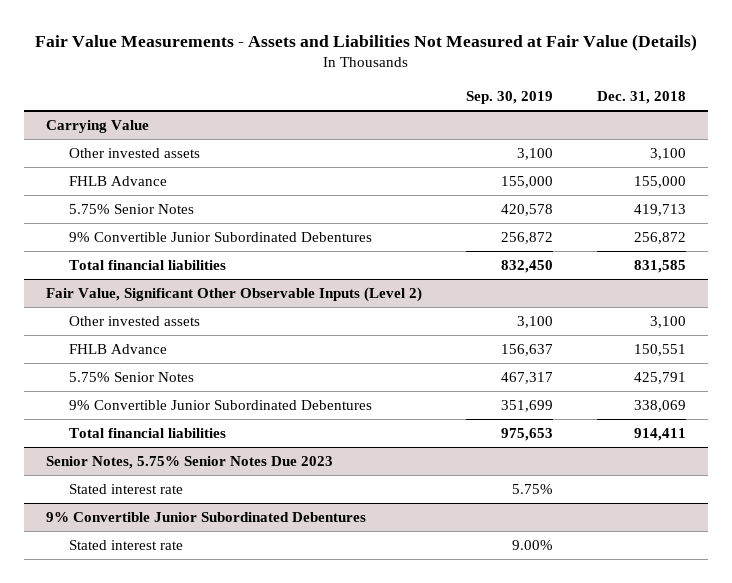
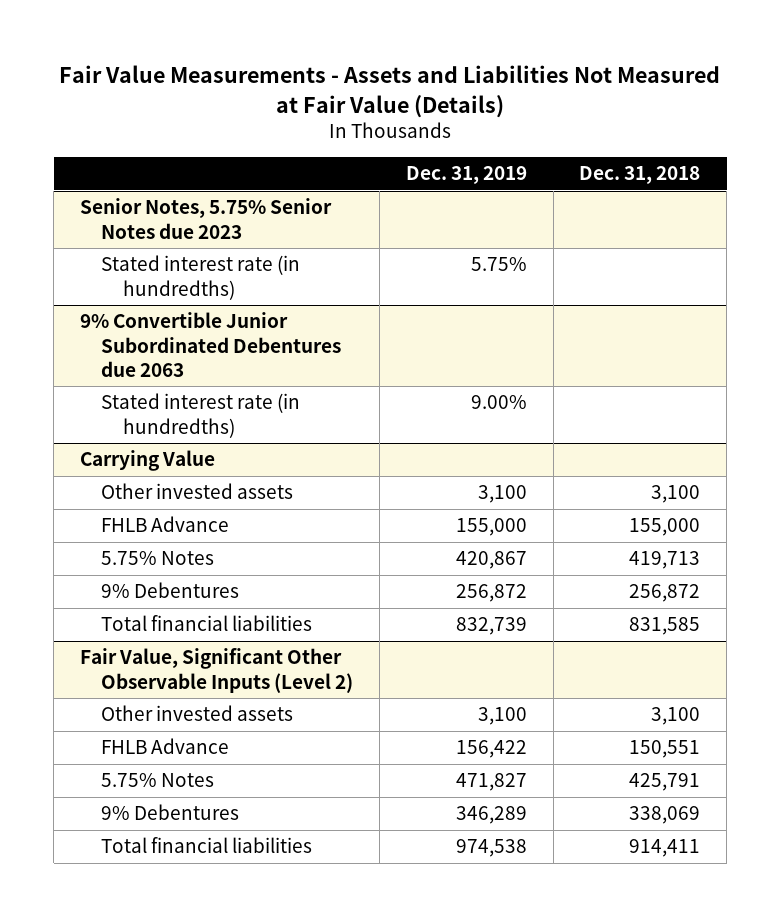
[465,91,553,105] Sep. 30, 2019 -> none
none -> [405,166,527,185] Dec. 31, 2019
none -> [80,198,333,239] Senior Notes, 5.75% Senior Notes due 2023
none -> [101,255,301,300] Stated interest rate (in hundredths)
none -> [80,312,342,377] 9% Convertible Junior Subordinated Debentures due 2063
none -> [101,393,301,438] Stated interest rate (in hundredths)
[68,203,194,214] 5.75% Senior Notes -> [101,551,215,566] 5.75% Notes
[68,231,372,242] 9% Convertible Junior Subordinated Debentures -> [101,582,240,599] 9% Debentures
[68,371,194,382] 5.75% Senior Notes -> [101,773,215,788] 5.75% Notes
[68,399,372,410] 9% Convertible Junior Subordinated Debentures -> [101,804,240,821] 9% Debentures
[45,455,333,469] Senior Notes, 5.75% Senior Notes Due 2023 -> none
[68,483,183,494] Stated interest rate -> none
[45,511,366,522] 9% Convertible Junior Subordinated Debentures -> none
[68,539,183,550] Stated interest rate -> none

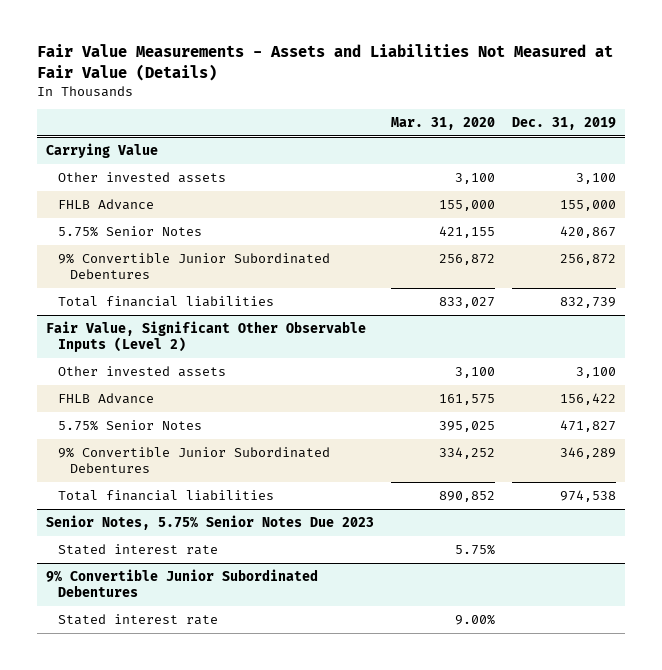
[579,166,701,185] Dec. 31, 2018 -> none
none -> [390,116,495,130] Mar. 31, 2020
[80,198,333,239] Senior Notes, 5.75% Senior Notes due 2023 -> none
[101,255,301,300] Stated interest rate (in hundredths) -> none
[80,312,342,377] 9% Convertible Junior Subordinated Debentures due 2063 -> none
[101,393,301,438] Stated interest rate (in hundredths) -> none
[101,551,215,566] 5.75% Notes -> [57,225,202,237] 5.75% Senior Notes
[101,582,240,599] 9% Debentures -> [57,252,330,280] 9% Convertible Junior Subordinated Debentures
[101,773,215,788] 5.75% Notes -> [57,419,202,431] 5.75% Senior Notes
[101,804,240,821] 9% Debentures -> [57,446,330,474] 9% Convertible Junior Subordinated Debentures
none -> [45,514,374,530] Senior Notes, 5.75% Senior Notes Due 2023
none -> [57,543,218,555] Stated interest rate
none -> [45,568,318,598] 9% Convertible Junior Subordinated Debentures
none -> [57,613,218,625] Stated interest rate

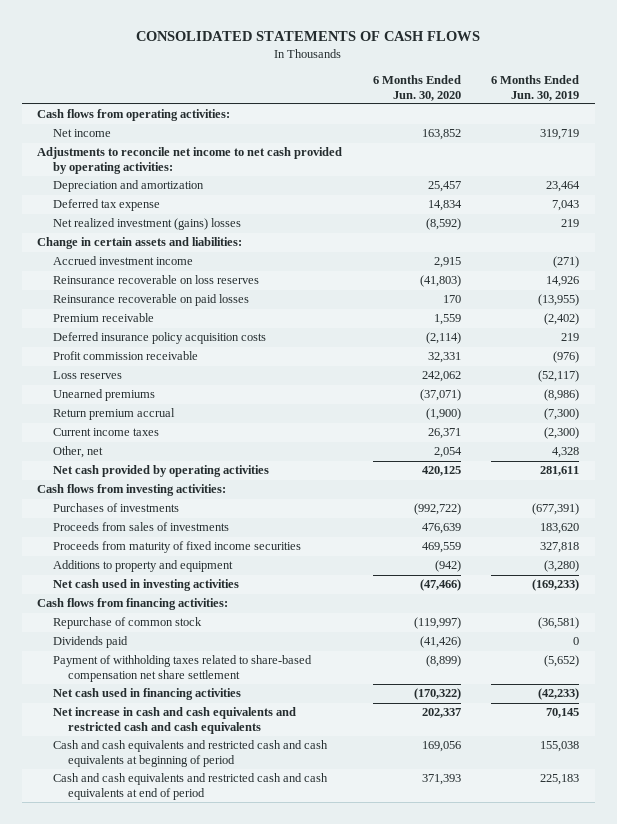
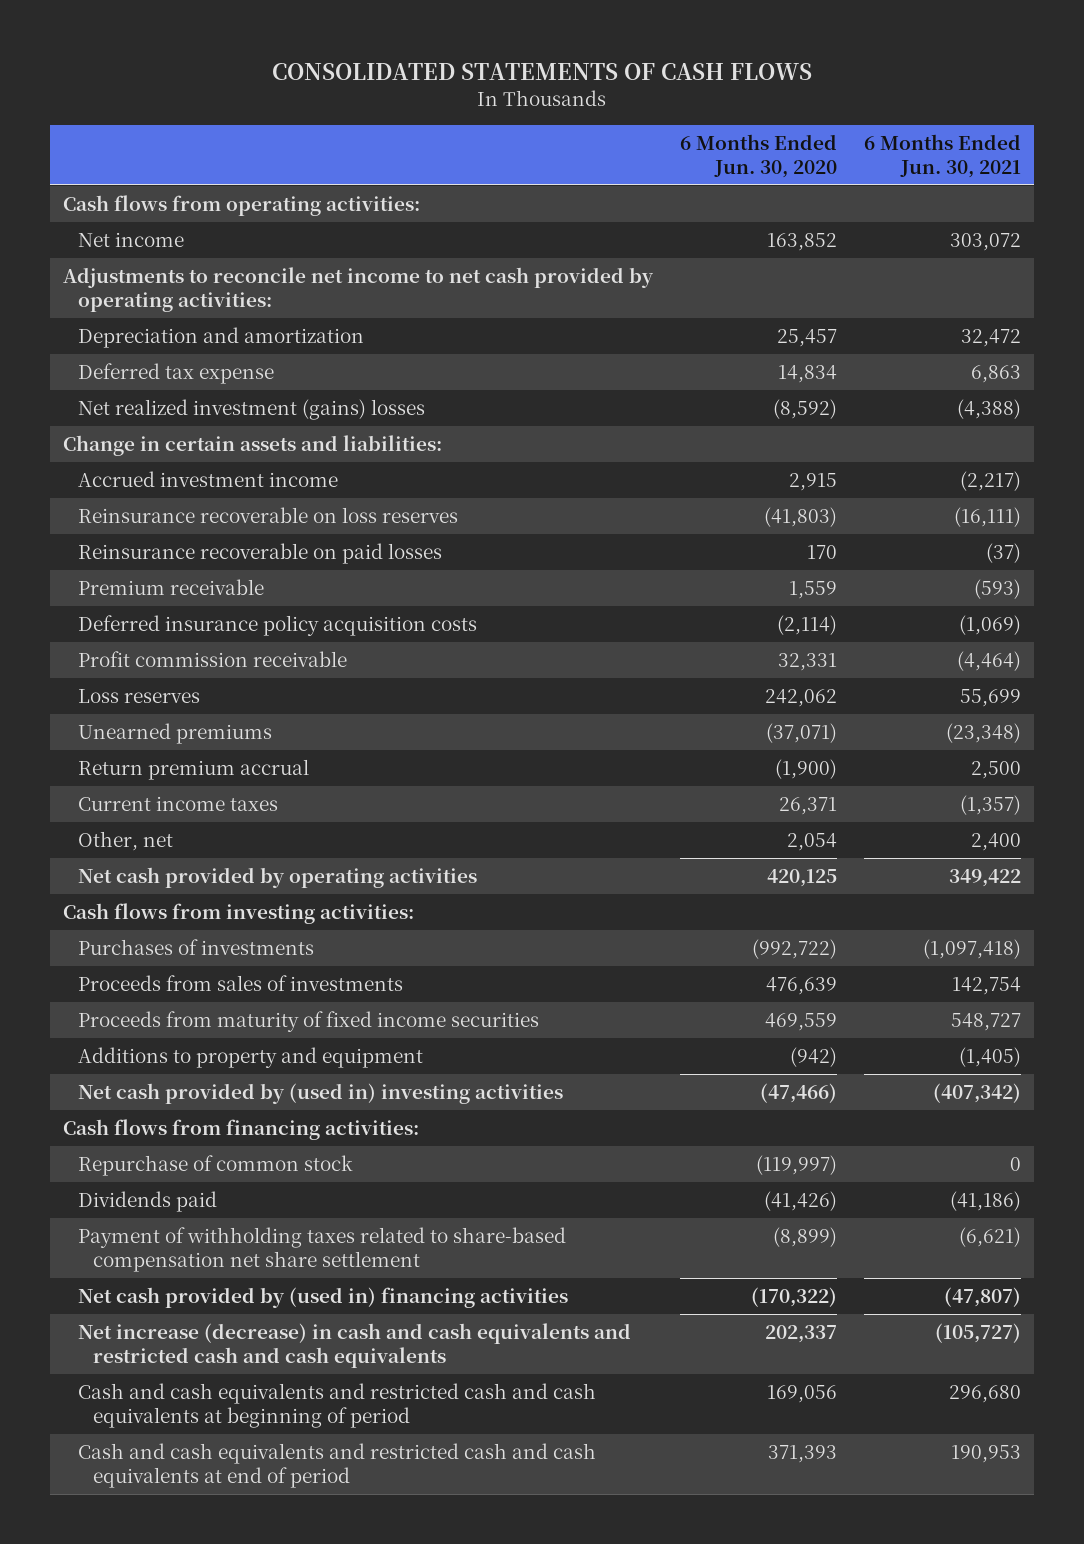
[491,75,580,101] 6 Months Ended Jun. 30, 2019 -> none
none -> [863,133,1021,178] 6 Months Ended Jun. 30, 2021
[52,579,239,592] Net cash used in investing activities -> [78,1082,564,1104] Net cash provided by (used in) investing activities
[52,688,241,701] Net cash used in financing activities -> [78,1286,569,1308] Net cash provided by (used in) financing activities
[52,707,296,734] Net increase in cash and cash equivalents and restricted cash and cash equivalents -> [78,1322,632,1369] Net increase (decrease) in cash and cash equivalents and restricted cash and cash equivalents

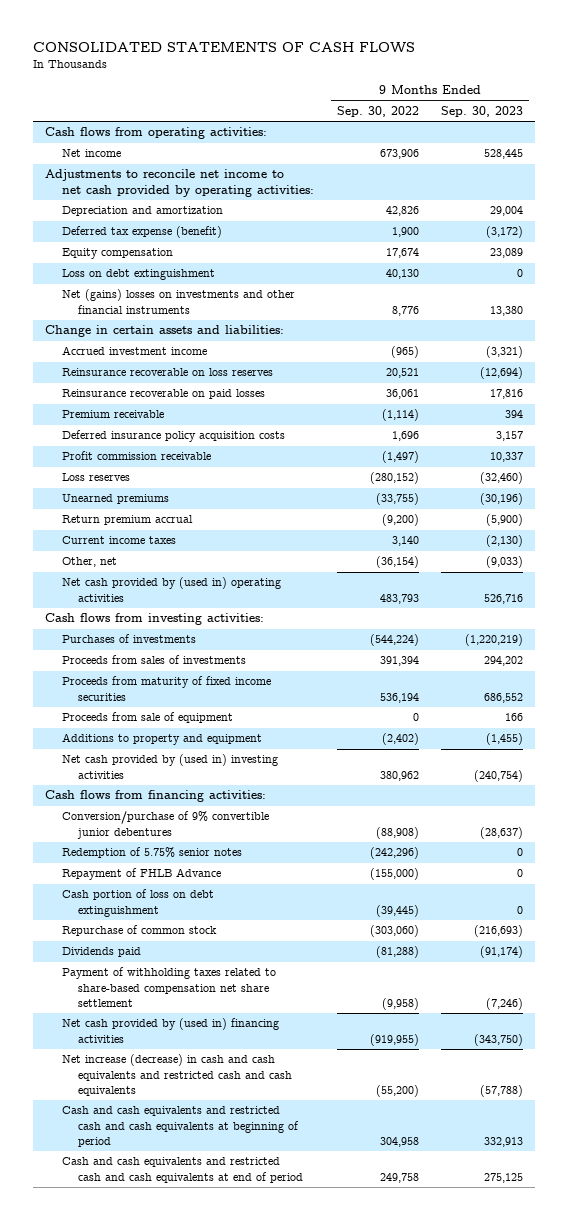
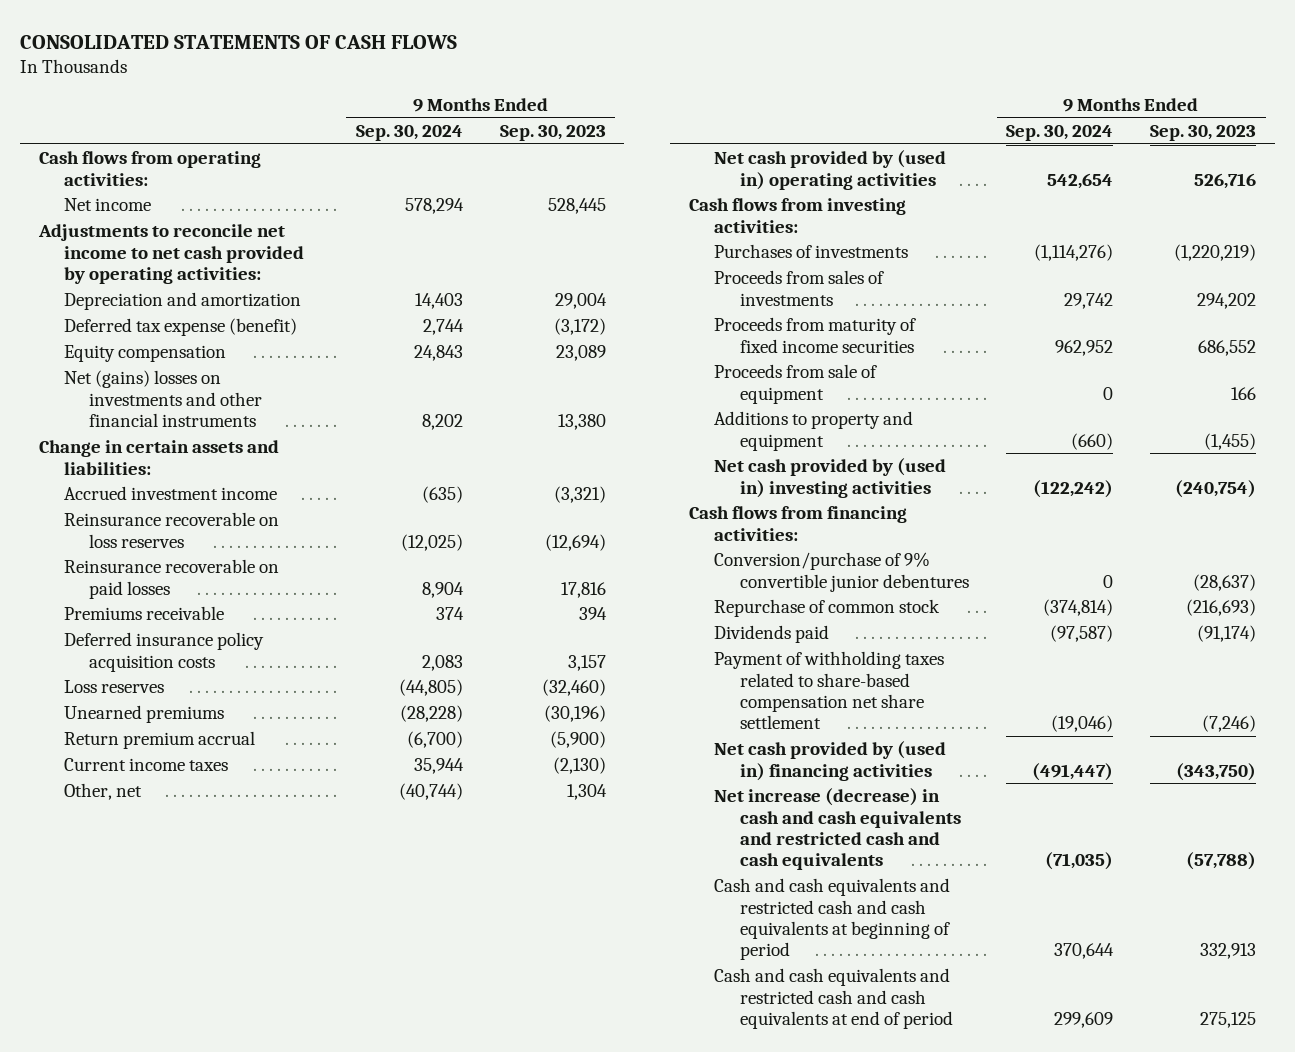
[336,106,419,118] Sep. 30, 2022 -> none
none -> [355,125,463,142] Sep. 30, 2024
[61,269,215,281] Loss on debt extinguishment -> none
[61,410,164,419] Premium receivable -> [63,606,224,621] Premiums receivable
[61,451,211,461] Profit commission receivable -> none
[486,556,524,569] (9,033) -> [566,784,607,801] 1,304
[61,847,242,859] Redemption of 5.75% senior notes -> none
[61,868,221,881] Repayment of FHLB Advance -> none
[61,889,214,917] Cash portion of loss on debt extinguishment -> none

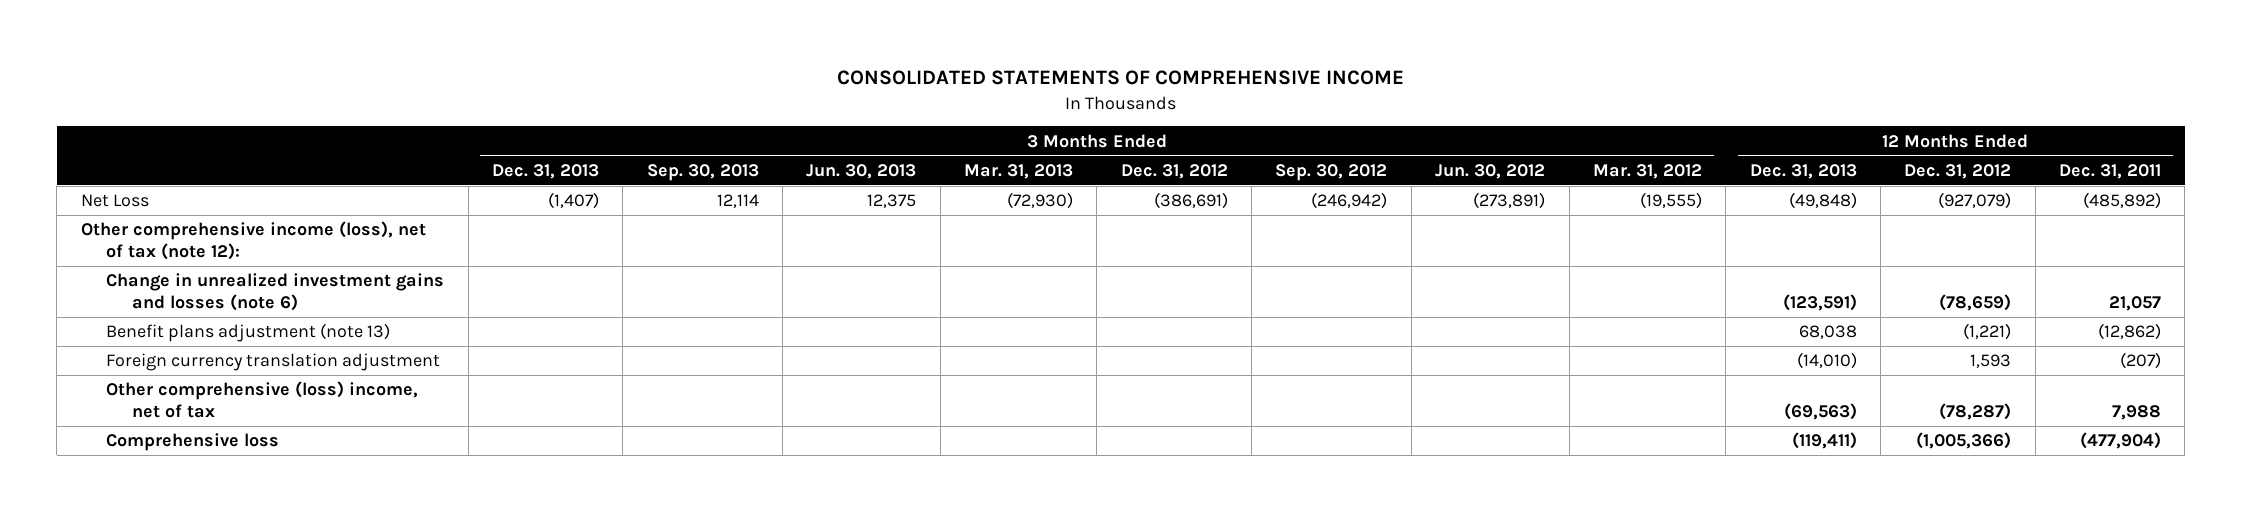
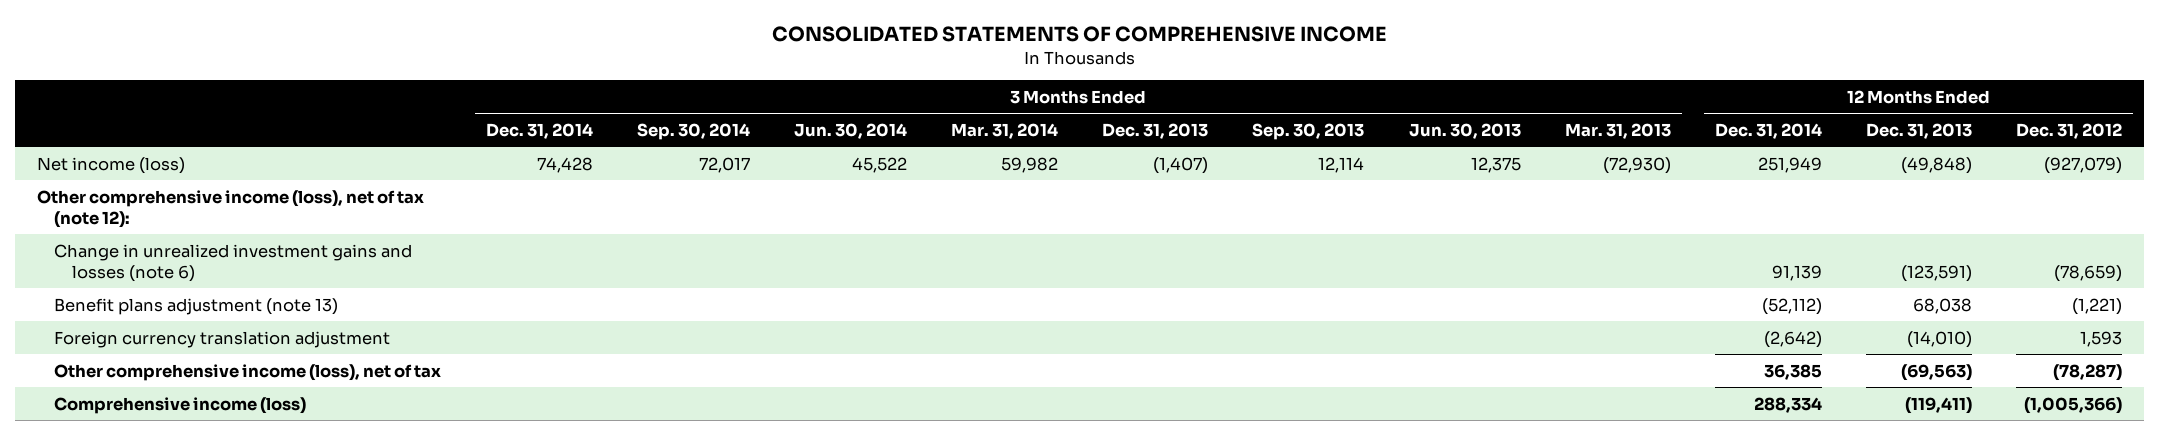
[1120,163,1228,179] Dec. 31, 2012 -> none
[1275,163,1388,181] Sep. 30, 2012 -> none
[1435,163,1546,179] Jun. 30, 2012 -> none
[1592,163,1702,179] Mar. 31, 2012 -> none
[2059,163,2162,179] Dec. 31, 2011 -> none
none -> [485,123,593,140] Dec. 31, 2014
none -> [636,123,750,141] Sep. 30, 2014
none -> [793,123,907,140] Jun. 30, 2014
none -> [951,123,1059,140] Mar. 31, 2014
none -> [1714,123,1822,140] Dec. 31, 2014
[80,194,149,208] Net Loss -> [37,156,186,174] Net income (loss)
[106,381,419,418] Other comprehensive (loss) income, net of tax -> [54,363,442,381] Other comprehensive income (loss), net of tax
[106,433,280,452] Comprehensive loss -> [54,396,307,414] Comprehensive income (loss)

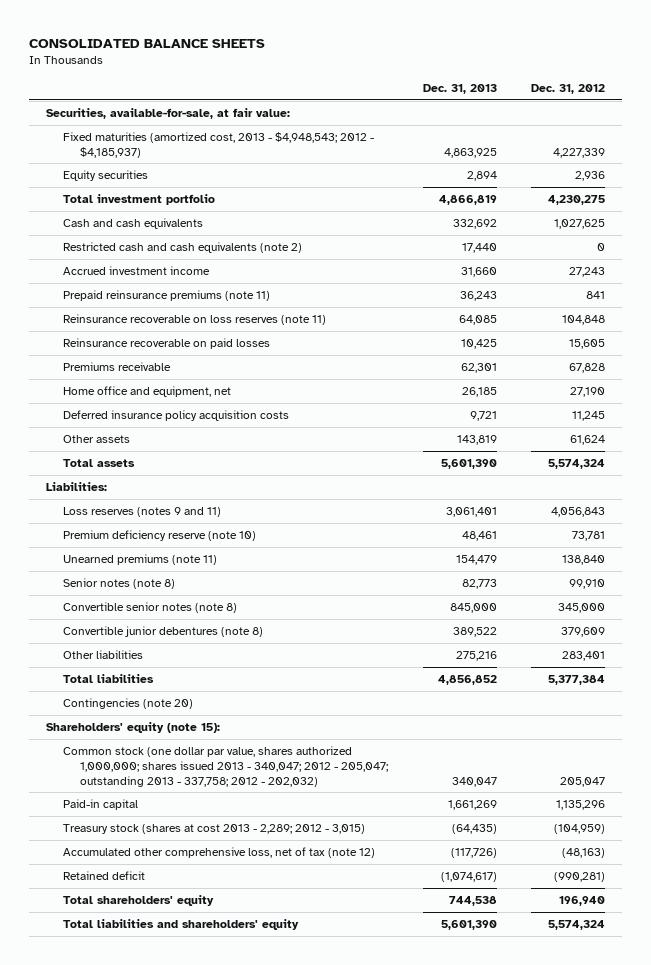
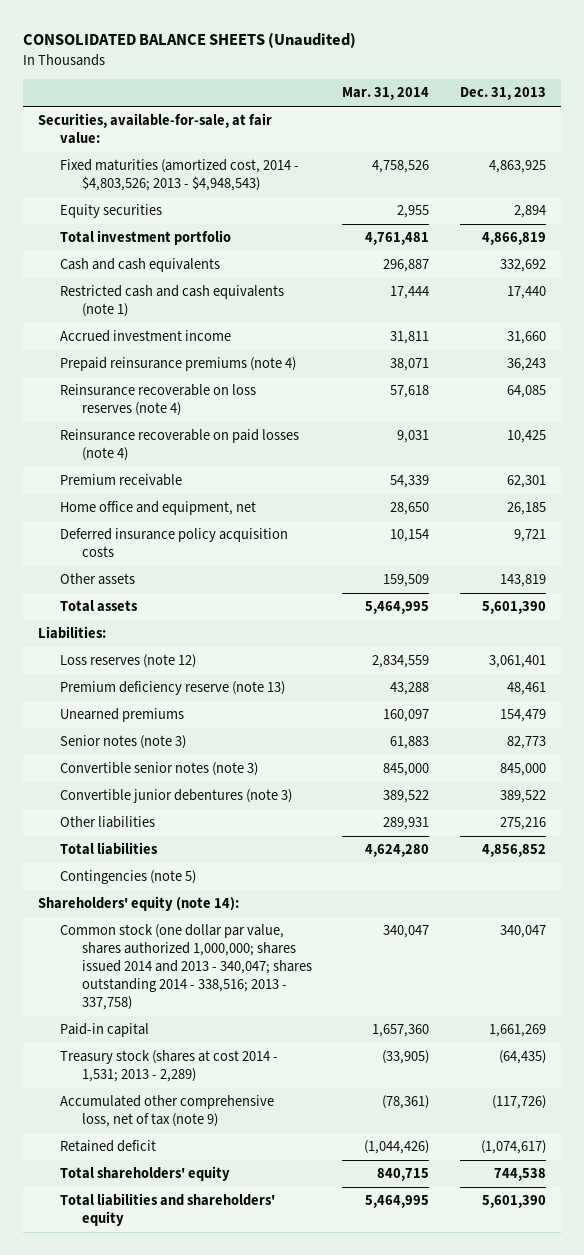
[28,38,265,48] CONSOLIDATED BALANCE SHEETS -> [23,32,357,49] CONSOLIDATED BALANCE SHEETS (Unaudited)
[530,83,605,94] Dec. 31, 2012 -> none
none -> [342,87,430,101] Mar. 31, 2014
[63,131,375,158] Fixed maturities (amortized cost, 2013 - $4,948,543; 2012 - $4,185,937) -> [60,159,300,192] Fixed maturities (amortized cost, 2014 - $4,803,526; 2013 - $4,948,543)
[63,241,303,253] Restricted cash and cash equivalents (note 2) -> [60,285,285,318] Restricted cash and cash equivalents (note 1)
[63,289,271,301] Prepaid reinsurance premiums (note 11) -> [60,357,297,372] Prepaid reinsurance premiums (note 4)
[63,313,327,325] Reinsurance recoverable on loss reserves (note 11) -> [60,384,257,417] Reinsurance recoverable on loss reserves (note 4)
[63,337,271,349] Reinsurance recoverable on paid losses -> [60,429,300,462] Reinsurance recoverable on paid losses (note 4)
[63,361,172,371] Premiums receivable -> [60,474,183,487] Premium receivable
[63,506,222,517] Loss reserves (notes 9 and 11) -> [60,654,197,669] Loss reserves (note 12)
[63,529,257,541] Premium deficiency reserve (note 10) -> [60,681,286,696] Premium deficiency reserve (note 13)
[63,553,218,565] Unearned premiums (note 11) -> [60,708,185,723] Unearned premiums
[63,577,176,589] Senior notes (note 8) -> [60,735,187,750] Senior notes (note 3)
[63,601,238,613] Convertible senior notes (note 8) -> [60,762,259,777] Convertible senior notes (note 3)
[63,625,264,637] Convertible junior debentures (note 8) -> [60,789,293,804] Convertible junior debentures (note 3)
[63,697,194,709] Contingencies (note 20) -> [60,870,197,885] Contingencies (note 5)
[45,721,220,733] Shareholders' equity (note 15): -> [38,896,240,912] Shareholders' equity (note 14):
[63,745,389,787] Common stock (one dollar par value, shares authorized 1,000,000; shares issued 2013 - 340,047; 2012 - 205,047; outstanding 2013 - 337,758; 2012 - 202,032) -> [60,924,312,1011] Common stock (one dollar par value, shares authorized 1,000,000; shares issued 2014 and 2013 - 340,047; shares outstanding 2014 - 338,516; 2013 - 337,758)
[63,823,366,834] Treasury stock (shares at cost 2013 - 2,289; 2012 - 3,015) -> [60,1050,279,1083] Treasury stock (shares at cost 2014 - 1,531; 2013 - 2,289)
[63,846,376,858] Accumulated other comprehensive loss, net of tax (note 12) -> [60,1095,275,1128] Accumulated other comprehensive loss, net of tax (note 9)

